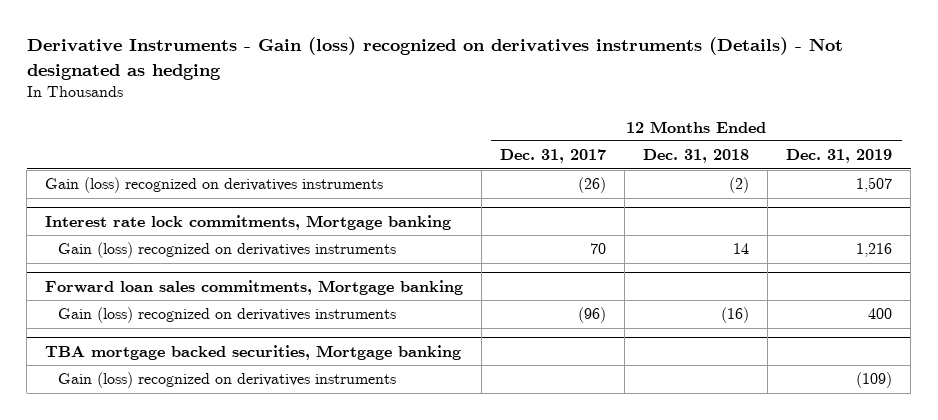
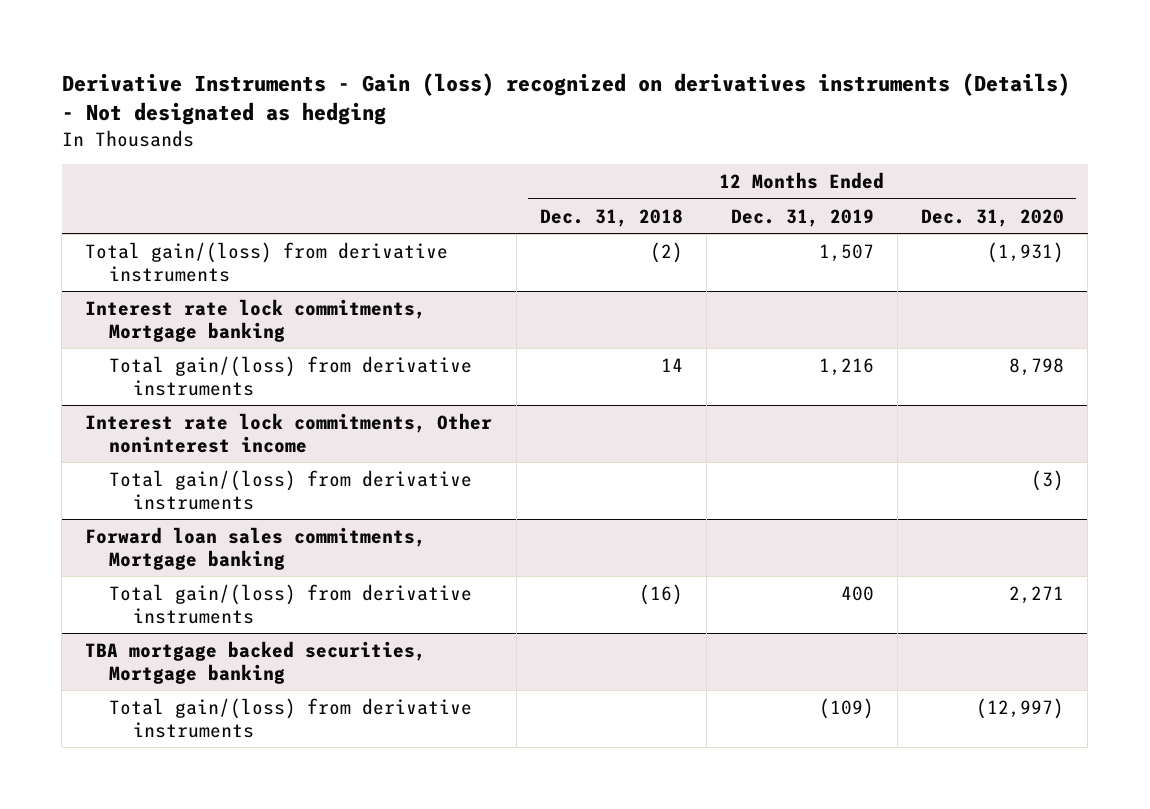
[500,149,607,164] Dec. 31, 2017 -> none
none -> [921,208,1065,227] Dec. 31, 2020
[45,177,384,194] Gain (loss) recognized on derivatives instruments -> [85,241,449,282] Total gain/(loss) from derivative instruments
[57,242,396,259] Gain (loss) recognized on derivatives instruments -> [109,355,473,396] Total gain/(loss) from derivative instruments
none -> [85,412,493,453] Interest rate lock commitments, Other noninterest income
none -> [109,469,473,510] Total gain/(loss) from derivative instruments
[57,307,396,324] Gain (loss) recognized on derivatives instruments -> [109,583,473,624] Total gain/(loss) from derivative instruments
[57,372,396,389] Gain (loss) recognized on derivatives instruments -> [109,697,473,738] Total gain/(loss) from derivative instruments

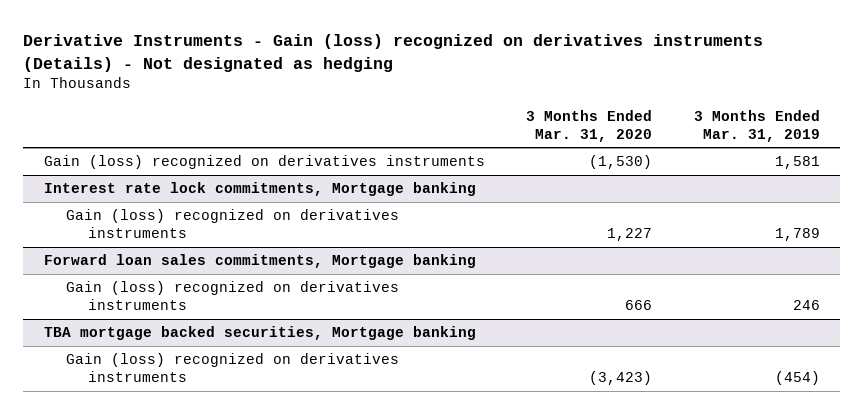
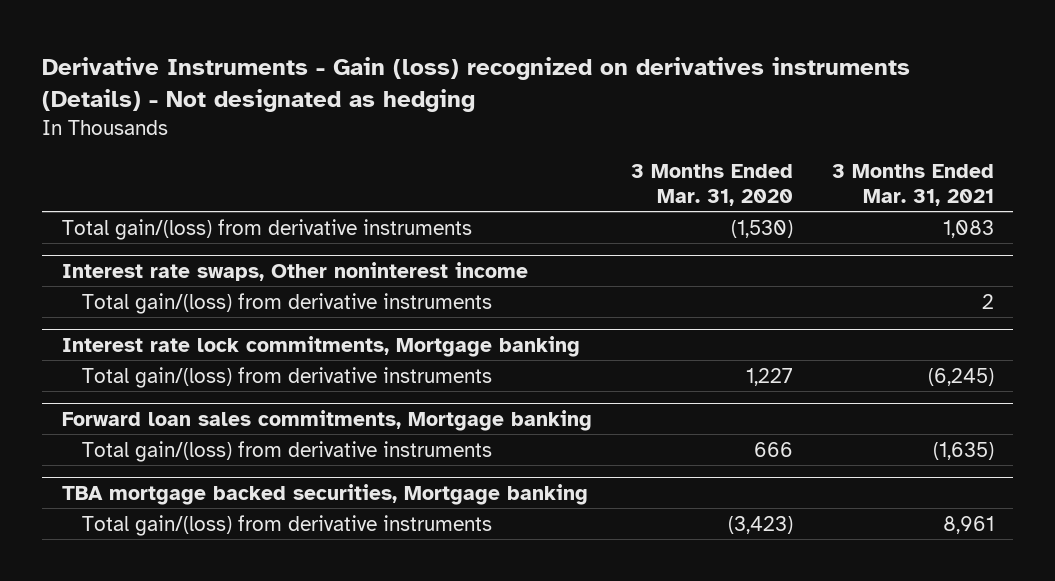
[693,109,820,142] 3 Months Ended Mar. 31, 2019 -> none
none -> [831,164,994,206] 3 Months Ended Mar. 31, 2021
[44,155,486,170] Gain (loss) recognized on derivatives instruments -> [61,218,472,240] Total gain/(loss) from derivative instruments
none -> [61,261,528,281] Interest rate swaps, Other noninterest income
none -> [82,292,493,314] Total gain/(loss) from derivative instruments
[65,209,399,239] Gain (loss) recognized on derivatives instruments -> [82,366,493,388] Total gain/(loss) from derivative instruments
[65,281,399,311] Gain (loss) recognized on derivatives instruments -> [82,440,493,462] Total gain/(loss) from derivative instruments
[65,353,399,383] Gain (loss) recognized on derivatives instruments -> [82,514,493,536] Total gain/(loss) from derivative instruments

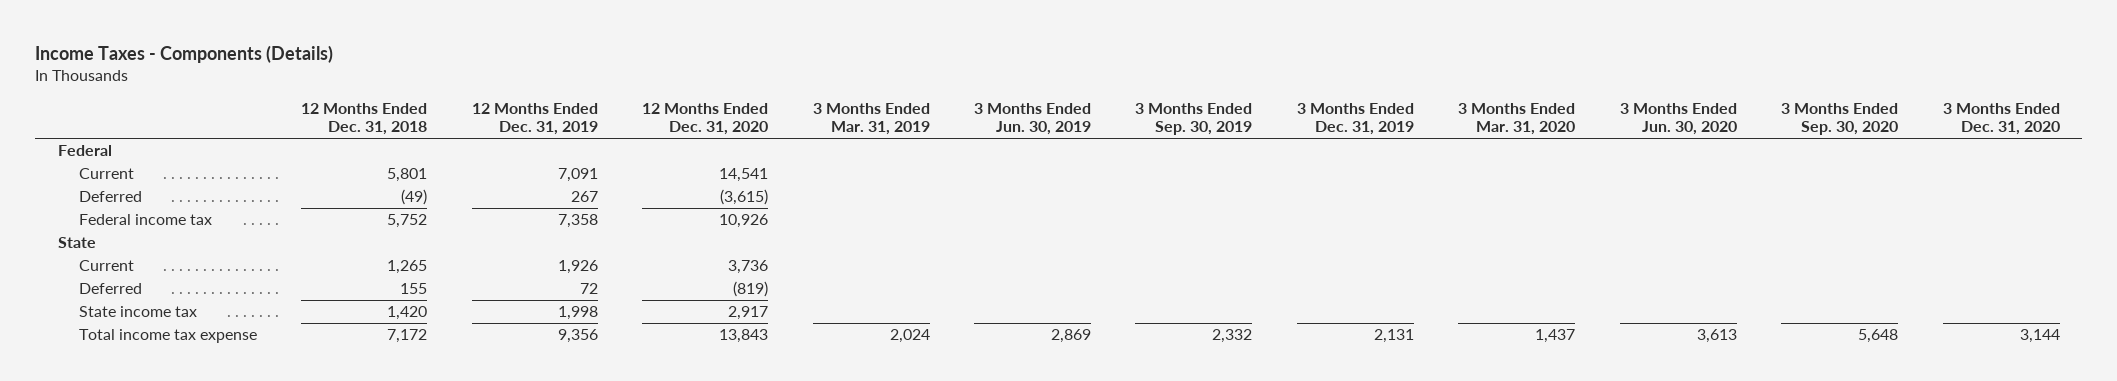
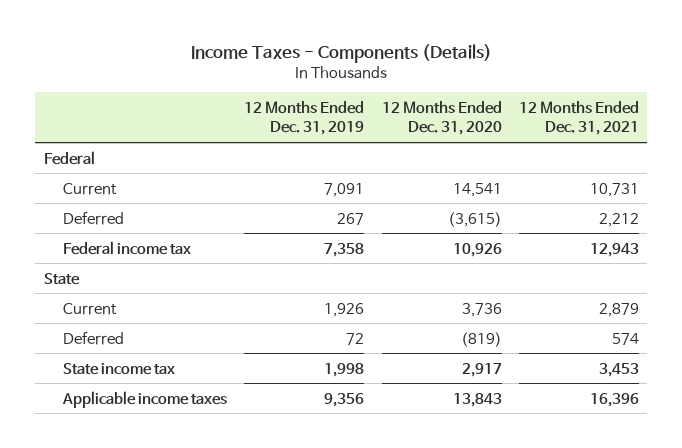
[301,103,428,136] 12 Months Ended Dec. 31, 2018 -> none
[812,103,930,136] 3 Months Ended Mar. 31, 2019 -> none
[973,103,1091,136] 3 Months Ended Jun. 30, 2019 -> none
[1135,103,1253,136] 3 Months Ended Sep. 30, 2019 -> none
[1296,103,1414,136] 3 Months Ended Dec. 31, 2019 -> none
[1458,103,1576,136] 3 Months Ended Mar. 31, 2020 -> none
[1619,103,1737,136] 3 Months Ended Jun. 30, 2020 -> none
[1781,103,1899,136] 3 Months Ended Sep. 30, 2020 -> none
[1942,103,2060,136] 3 Months Ended Dec. 31, 2020 -> none
none -> [518,100,639,136] 12 Months Ended Dec. 31, 2021
[78,329,257,344] Total income tax expense -> [62,390,228,408] Applicable income taxes

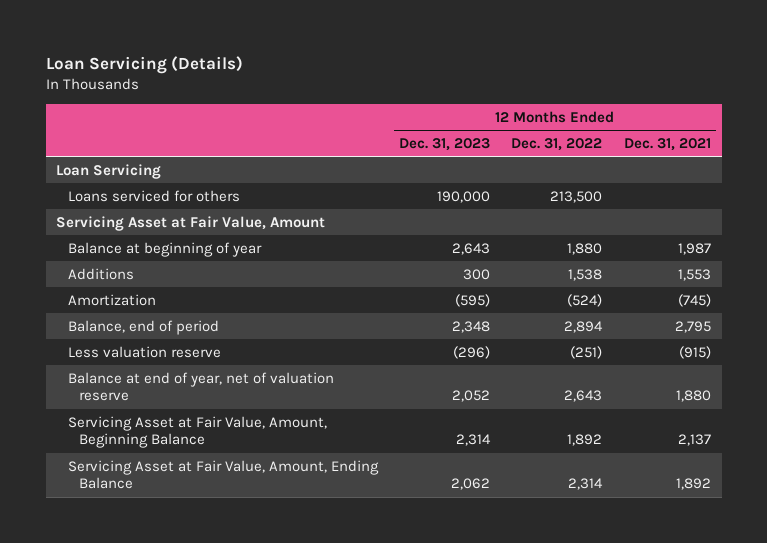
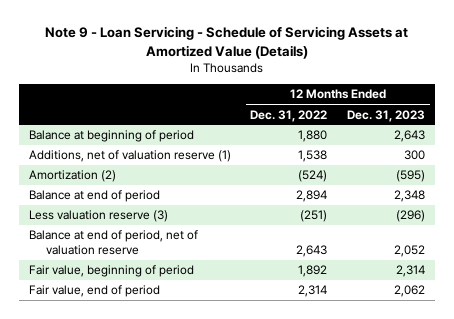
[45,55,243,74] Loan Servicing (Details) -> [44,26,408,60] Note 9 - Loan Servicing - Schedule of Servicing Assets at Amortized Value (Details)
[623,138,711,152] Dec. 31, 2021 -> none
[56,163,162,179] Loan Servicing -> none
[67,189,240,202] Loans serviced for others -> none
[56,215,326,231] Servicing Asset at Fair Value, Amount -> none
[67,241,262,257] Balance at beginning of year -> [28,130,194,143] Balance at beginning of period
[67,267,134,280] Additions -> [28,150,231,163] Additions, net of valuation reserve (1)
[67,293,156,306] Amortization -> [28,170,116,183] Amortization (2)
[67,319,219,335] Balance, end of period -> [28,190,160,203] Balance at end of period
[67,345,221,358] Less valuation reserve -> [28,210,168,223] Less valuation reserve (3)
[67,371,334,402] Balance at end of year, net of valuation reserve -> [28,230,198,256] Balance at end of period, net of valuation reserve
[67,415,327,449] Servicing Asset at Fair Value, Amount, Beginning Balance -> [28,265,194,278] Fair value, beginning of period
[67,459,379,490] Servicing Asset at Fair Value, Amount, Ending Balance -> [28,285,160,298] Fair value, end of period

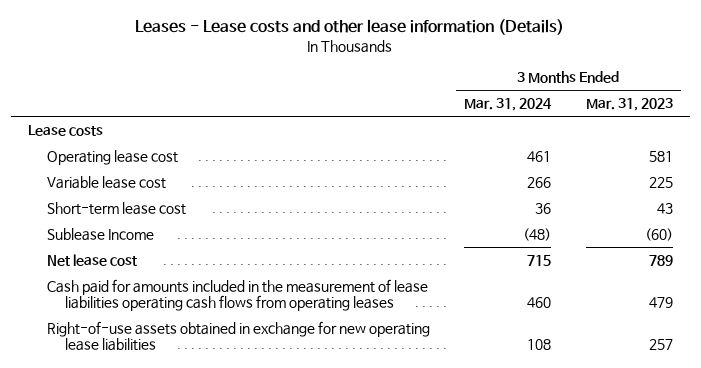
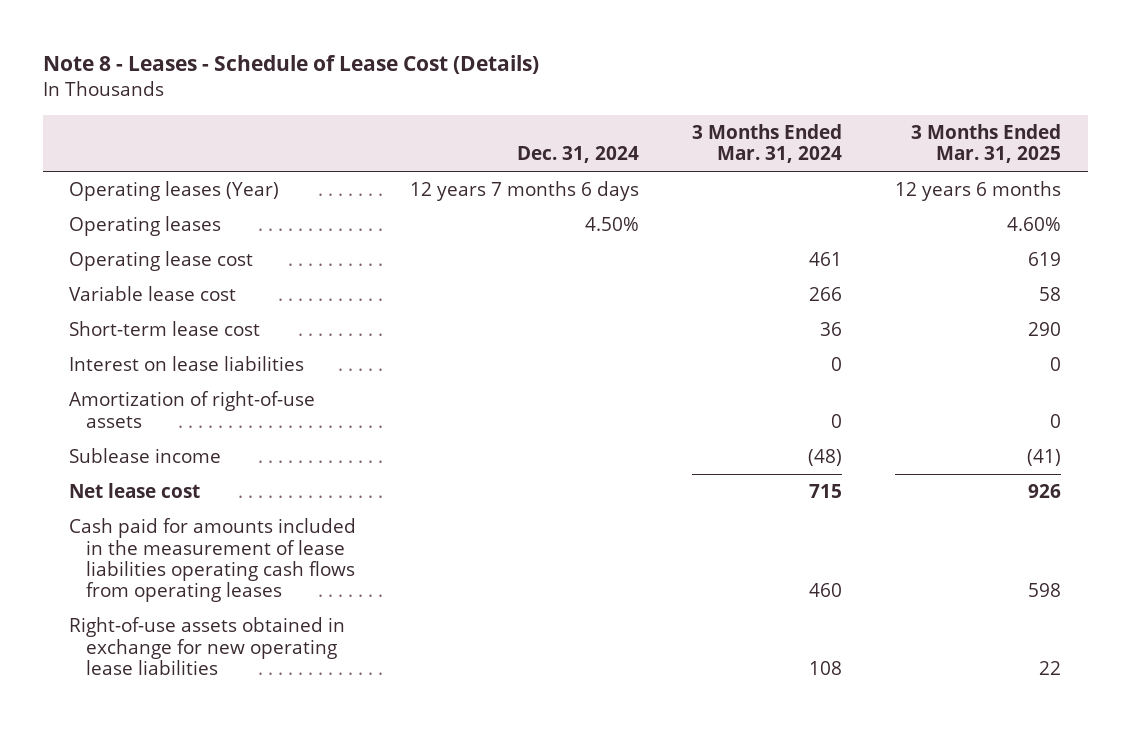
[135,19,565,36] Leases - Lease costs and other lease information (Details) -> [42,55,539,75] Note 8 - Leases - Schedule of Lease Cost (Details)
[585,98,673,112] Mar. 31, 2023 -> none
none -> [516,146,639,164] Dec. 31, 2024
none -> [911,123,1062,164] 3 Months Ended Mar. 31, 2025
[28,124,104,136] Lease costs -> none
none -> [69,181,280,202] Operating leases (Year)
none -> [69,216,222,237] Operating leases
none -> [69,356,305,372] Interest on lease liabilities
none -> [69,391,316,428] Amortization of right-of-use assets
[46,227,154,241] Sublease Income -> [69,448,222,464] Sublease income

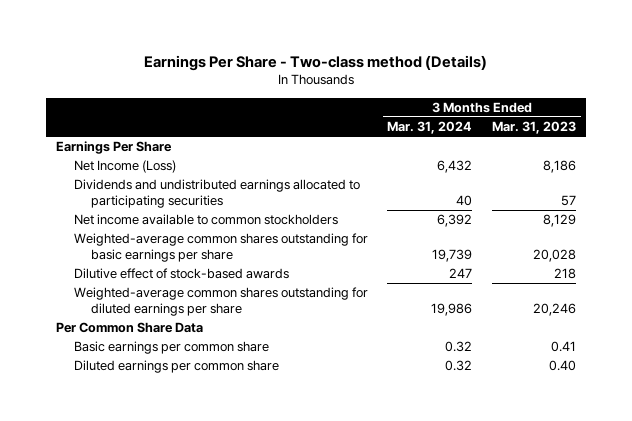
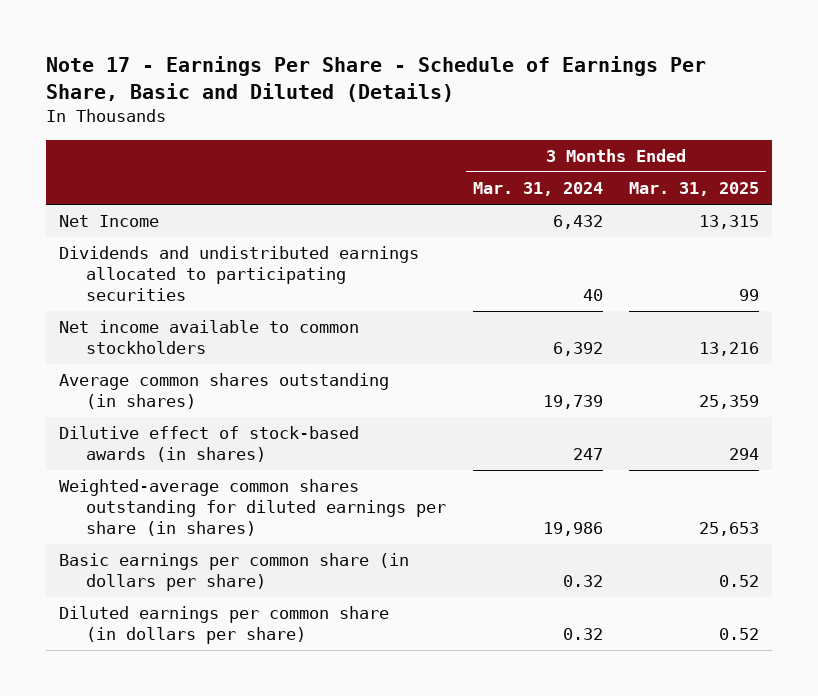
[144,54,488,71] Earnings Per Share - Two-class method (Details) -> [45,56,706,103] Note 17 - Earnings Per Share - Schedule of Earnings Per Share, Basic and Diluted (Details)
[492,121,577,135] Mar. 31, 2023 -> none
none -> [629,182,760,197] Mar. 31, 2025
[56,141,173,155] Earnings Per Share -> none
[73,160,176,174] Net Income (Loss) -> [58,215,159,228] Net Income
[56,322,204,334] Per Common Share Data -> none
[73,233,368,263] Weighted-average common shares outstanding for basic earnings per share -> [58,373,389,410] Average common shares outstanding (in shares)
[73,268,289,280] Dilutive effect of stock-based awards -> [58,426,359,463] Dilutive effect of stock-based awards (in shares)
[73,287,368,317] Weighted-average common shares outstanding for diluted earnings per share -> [58,479,447,537] Weighted-average common shares outstanding for diluted earnings per share (in shares)
[73,341,269,355] Basic earnings per common share -> [58,553,409,592] Basic earnings per common share (in dollars per share)
[73,360,279,374] Diluted earnings per common share -> [58,606,389,645] Diluted earnings per common share (in dollars per share)

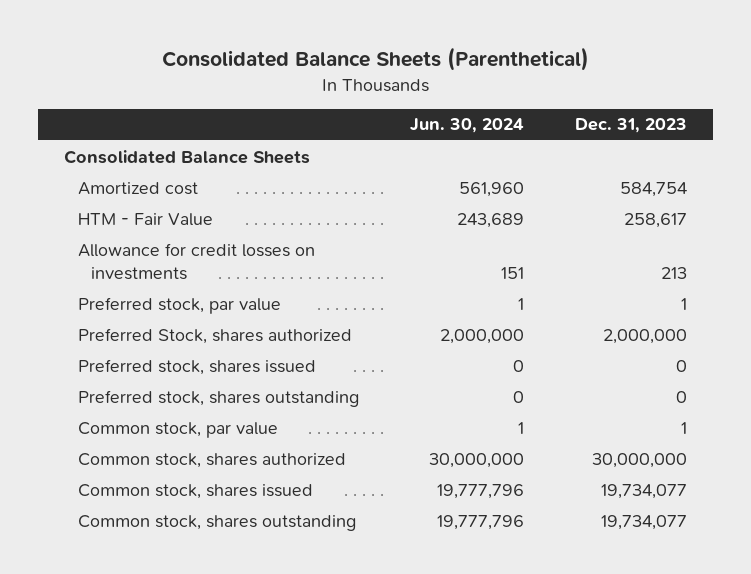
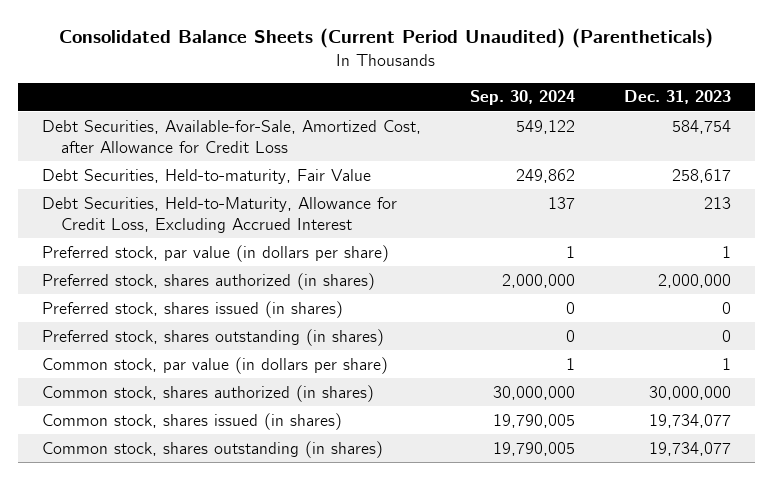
[161,47,589,72] Consolidated Balance Sheets (Parenthetical) -> [59,28,714,49] Consolidated Balance Sheets (Current Period Unaudited) (Parentheticals)
[410,118,525,134] Jun. 30, 2024 -> none
none -> [469,90,575,106] Sep. 30, 2024
[63,149,310,164] Consolidated Balance Sheets -> none
[77,181,198,195] Amortized cost -> [41,119,421,153] Debt Securities, Available-for-Sale, Amortized Cost, after Allowance for Credit Loss
[77,212,213,226] HTM - Fair Value -> [41,168,371,184] Debt Securities, Held-to-maturity, Fair Value
[77,242,315,280] Allowance for credit losses on investments -> [41,196,397,233] Debt Securities, Held-to-Maturity, Allowance for Credit Loss, Excluding Accrued Interest
[77,296,281,314] Preferred stock, par value -> [41,244,389,262] Preferred stock, par value (in dollars per share)
[77,327,352,344] Preferred Stock, shares authorized -> [41,272,375,290] Preferred stock, shares authorized (in shares)
[77,358,316,375] Preferred stock, shares issued -> [41,300,343,318] Preferred stock, shares issued (in shares)
[77,389,359,407] Preferred stock, shares outstanding -> [41,328,384,346] Preferred stock, shares outstanding (in shares)
[77,421,278,438] Common stock, par value -> [41,356,388,374] Common stock, par value (in dollars per share)
[77,452,346,468] Common stock, shares authorized -> [41,384,374,402] Common stock, shares authorized (in shares)
[77,483,313,499] Common stock, shares issued -> [41,412,342,430] Common stock, shares issued (in shares)
[77,514,356,531] Common stock, shares outstanding -> [41,440,383,458] Common stock, shares outstanding (in shares)

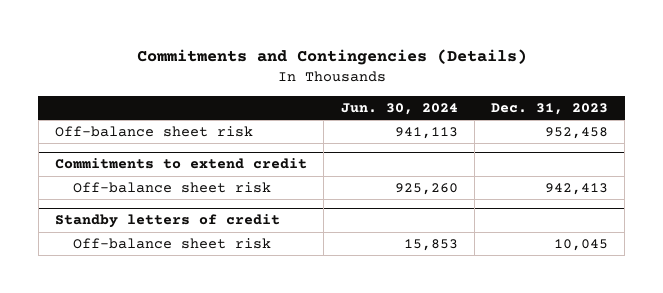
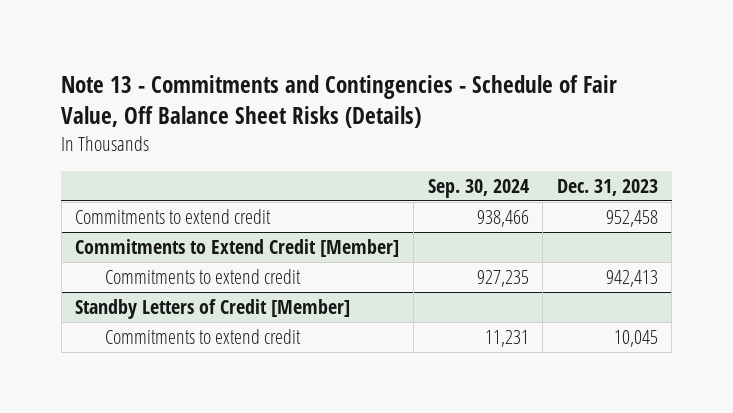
[136,49,527,66] Commitments and Contingencies (Details) -> [61,74,618,128] Note 13 - Commitments and Contingencies - Schedule of Fair Value, Off Balance Sheet Risks (Details)
[340,103,458,116] Jun. 30, 2024 -> none
none -> [427,179,529,199] Sep. 30, 2024
[54,126,253,138] Off-balance sheet risk -> [75,209,272,225] Commitments to extend credit
[54,158,307,170] Commitments to extend credit -> [75,239,400,258] Commitments to Extend Credit [Member]
[72,182,271,194] Off-balance sheet risk -> [105,269,302,285] Commitments to extend credit
[54,214,280,229] Standby letters of credit -> [75,299,351,320] Standby Letters of Credit [Member]
[72,238,271,250] Off-balance sheet risk -> [105,329,302,345] Commitments to extend credit

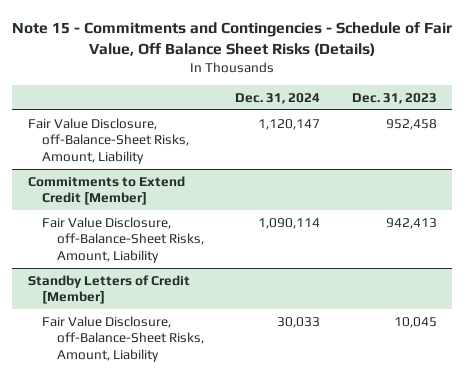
[61,74,618,128] Note 13 - Commitments and Contingencies - Schedule of Fair Value, Off Balance Sheet Risks (Details) -> [12,21,453,56] Note 15 - Commitments and Contingencies - Schedule of Fair Value, Off Balance Sheet Risks (Details)
[427,179,529,199] Sep. 30, 2024 -> none
none -> [235,92,321,104] Dec. 31, 2024
[75,209,272,225] Commitments to extend credit -> [27,117,190,165] Fair Value Disclosure, off-Balance-Sheet Risks, Amount, Liability
[105,269,302,285] Commitments to extend credit -> [42,216,204,264] Fair Value Disclosure, off-Balance-Sheet Risks, Amount, Liability
[105,329,302,345] Commitments to extend credit -> [42,315,204,363] Fair Value Disclosure, off-Balance-Sheet Risks, Amount, Liability

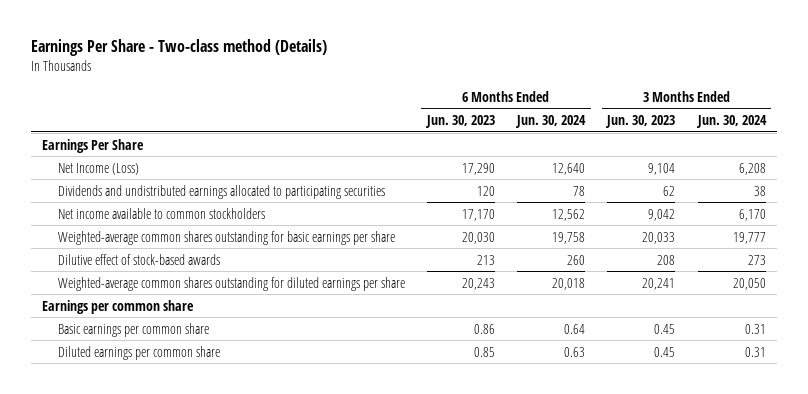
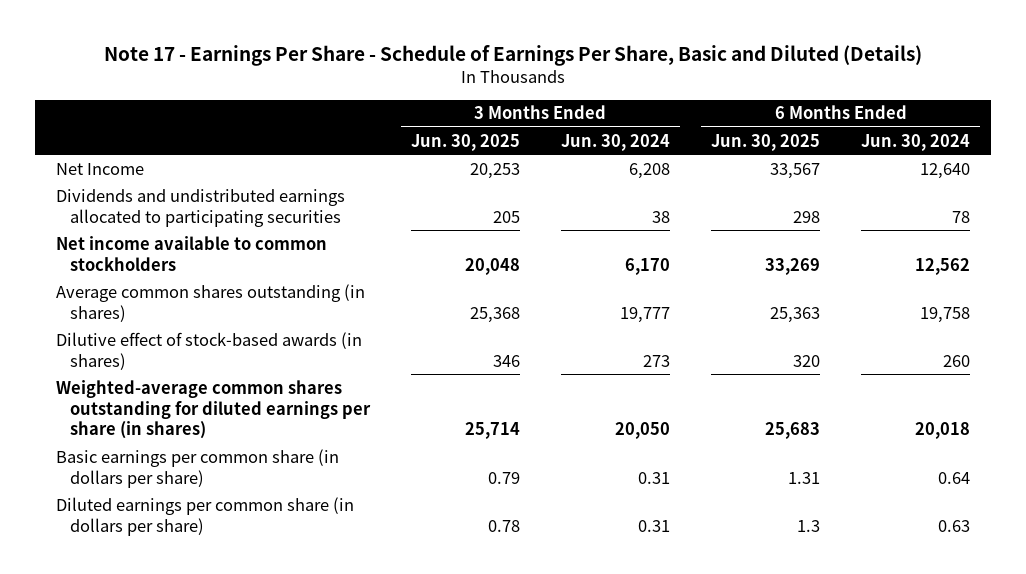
[30,39,327,57] Earnings Per Share - Two-class method (Details) -> [103,44,922,66] Note 17 - Earnings Per Share - Schedule of Earnings Per Share, Basic and Diluted (Details)
[425,115,496,129] Jun. 30, 2023 -> none
[605,115,676,129] Jun. 30, 2023 -> none
none -> [410,133,520,151] Jun. 30, 2025
none -> [711,133,821,151] Jun. 30, 2025
[41,138,144,153] Earnings Per Share -> none
[57,162,139,175] Net Income (Loss) -> [55,162,144,175] Net Income
[41,299,194,314] Earnings per common share -> none
[57,230,395,245] Weighted-average common shares outstanding for basic earnings per share -> [55,283,365,322] Average common shares outstanding (in shares)
[57,253,220,265] Dilutive effect of stock-based awards -> [55,331,362,370] Dilutive effect of stock-based awards (in shares)
[57,276,405,291] Weighted-average common shares outstanding for diluted earnings per share -> [55,379,371,440] Weighted-average common shares outstanding for diluted earnings per share (in shares)
[57,322,209,337] Basic earnings per common share -> [55,448,339,488] Basic earnings per common share (in dollars per share)
[57,345,220,360] Diluted earnings per common share -> [55,496,354,536] Diluted earnings per common share (in dollars per share)

